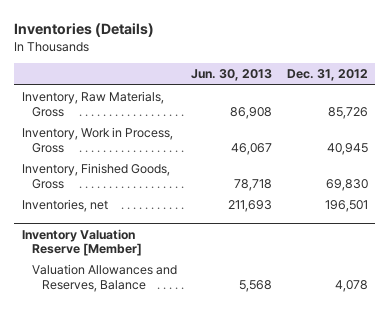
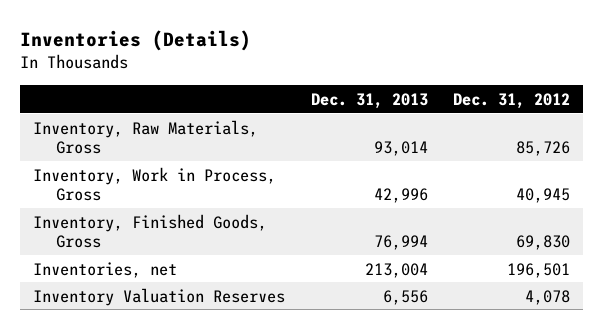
[191,69,273,82] Jun. 30, 2013 -> none
none -> [310,92,428,109] Dec. 31, 2013
[21,228,143,256] Inventory Valuation Reserve [Member] -> none
[32,264,178,292] Valuation Allowances and Reserves, Balance -> [33,287,286,306] Inventory Valuation Reserves

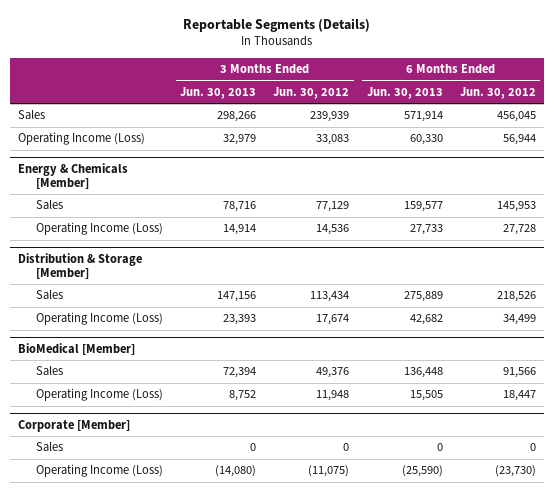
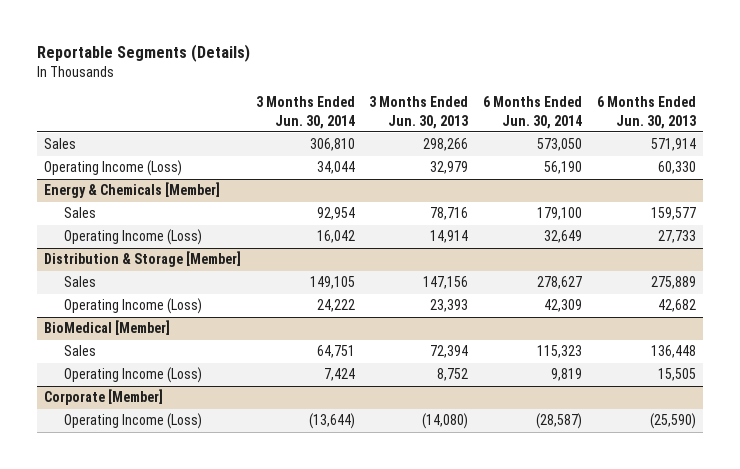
[273,86,350,99] Jun. 30, 2012 -> none
[459,86,536,99] Jun. 30, 2012 -> none
none -> [255,96,355,129] 3 Months Ended Jun. 30, 2014
none -> [483,96,583,129] 6 Months Ended Jun. 30, 2014
[36,442,64,453] Sales -> none

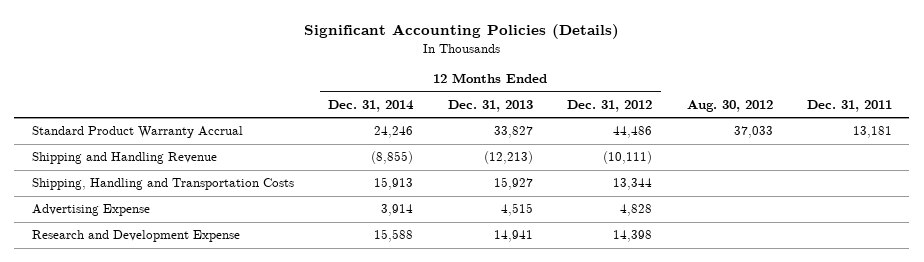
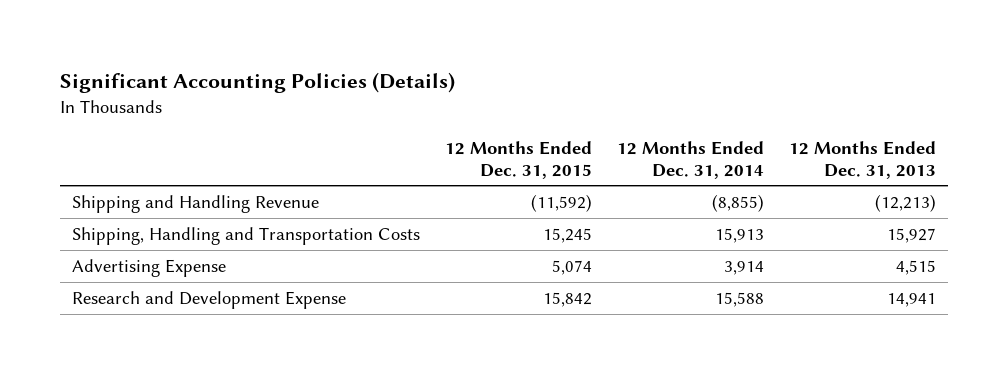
[567,99,653,112] Dec. 31, 2012 -> none
[686,99,773,112] Aug. 30, 2012 -> none
[807,99,893,112] Dec. 31, 2011 -> none
none -> [445,140,593,179] 12 Months Ended Dec. 31, 2015
[31,126,243,139] Standard Product Warranty Accrual -> none

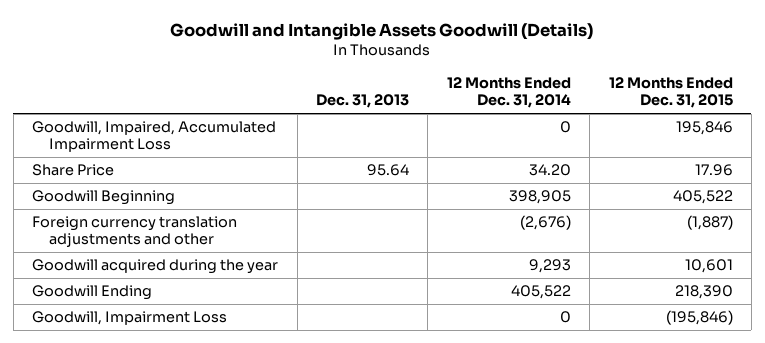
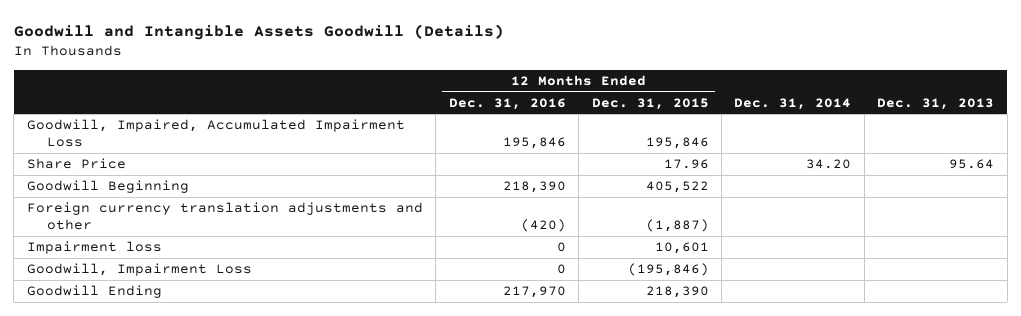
[446,77,571,109] 12 Months Ended Dec. 31, 2014 -> none
none -> [448,97,566,110] Dec. 31, 2016
none -> [734,97,852,110] Dec. 31, 2014
[32,259,279,275] Goodwill acquired during the year -> [26,241,162,255] Impairment loss
[32,285,153,301] Goodwill Ending -> [26,285,162,299] Goodwill Ending

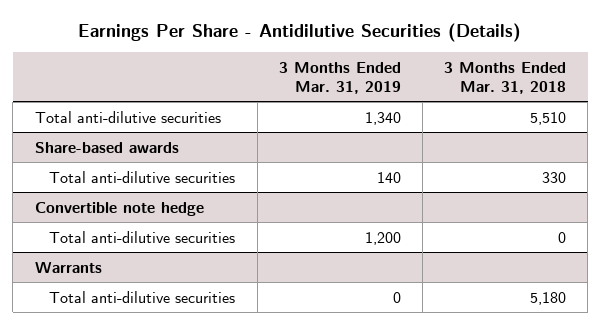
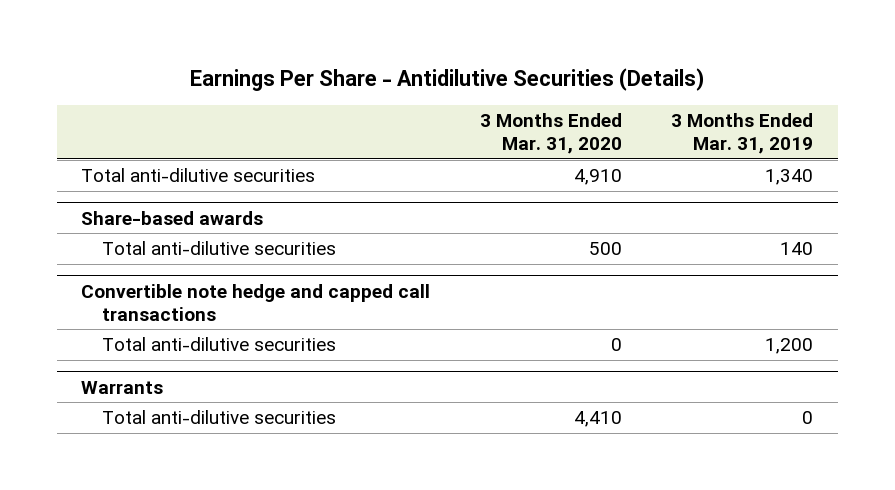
[444,61,567,94] 3 Months Ended Mar. 31, 2018 -> none
none -> [479,112,622,154] 3 Months Ended Mar. 31, 2020
[34,201,204,216] Convertible note hedge -> [81,283,431,321] Convertible note hedge and capped call transactions

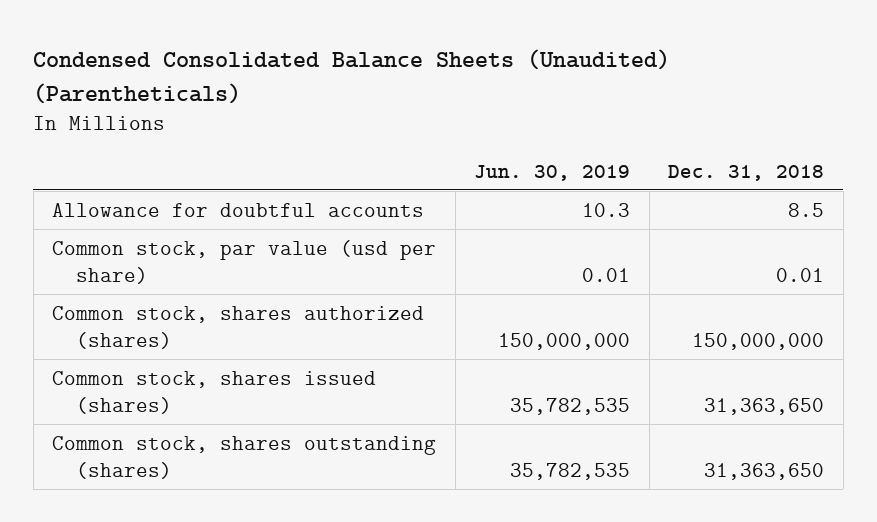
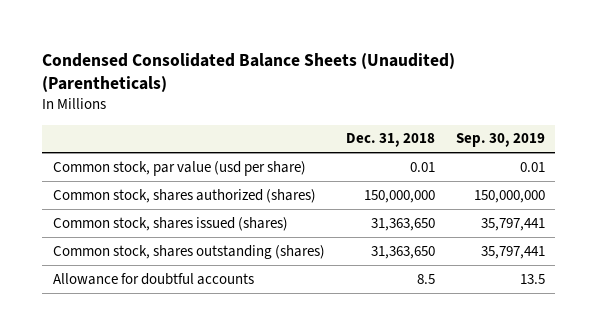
[474,164,631,181] Jun. 30, 2019 -> none
none -> [455,133,545,148] Sep. 30, 2019
[52,202,425,217] Allowance for doubtful accounts -> [52,272,254,285] Allowance for doubtful accounts

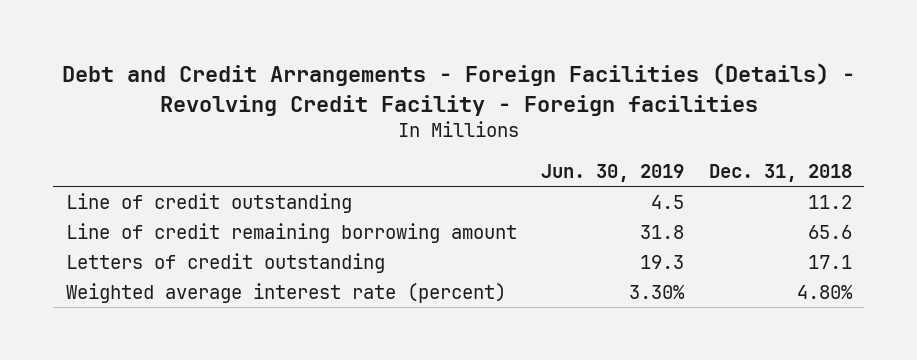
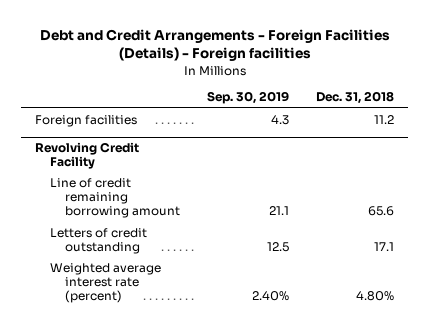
[61,63,855,116] Debt and Credit Arrangements - Foreign Facilities (Details) - Revolving Credit Facility - Foreign facilities -> [39,28,390,62] Debt and Credit Arrangements - Foreign Facilities (Details) - Foreign facilities
[541,163,685,182] Jun. 30, 2019 -> none
none -> [207,91,290,105] Sep. 30, 2019
[65,193,352,214] Line of credit outstanding -> [34,115,137,128] Foreign facilities
none -> [34,142,139,170] Revolving Credit Facility

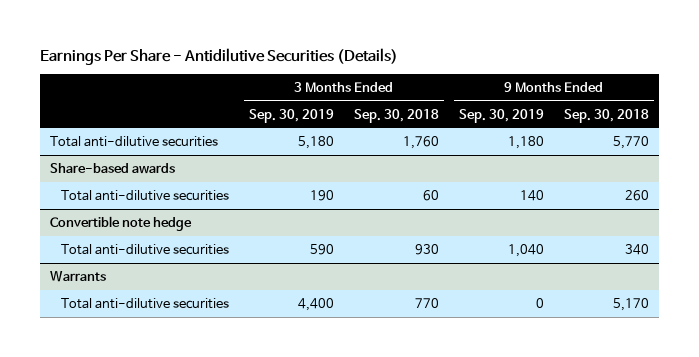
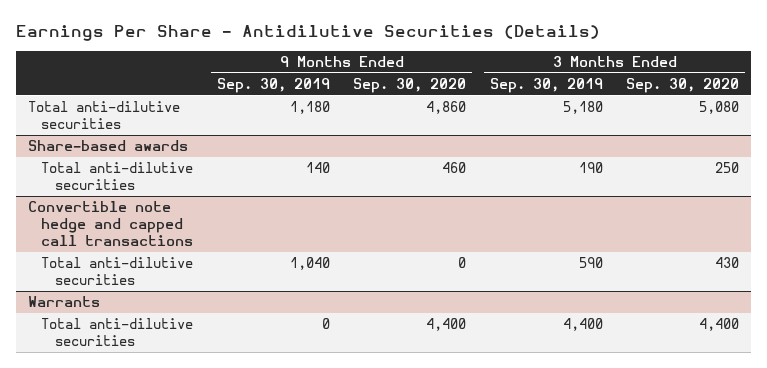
[353,108,439,123] Sep. 30, 2018 -> none
[563,108,649,123] Sep. 30, 2018 -> none
none -> [353,77,467,93] Sep. 30, 2020
none -> [626,77,740,93] Sep. 30, 2020
[50,216,193,232] Convertible note hedge -> [27,201,194,247] Convertible note hedge and capped call transactions

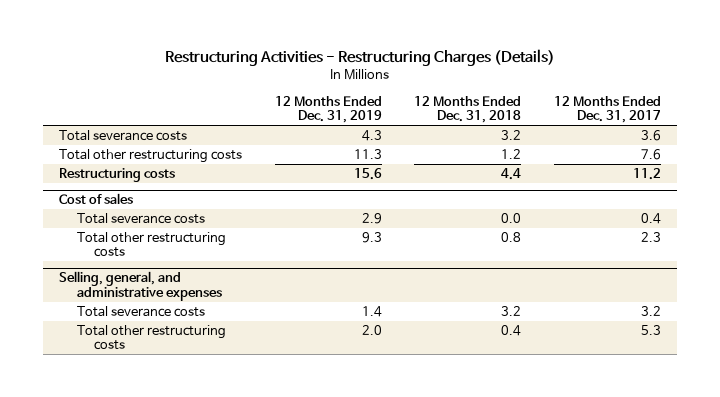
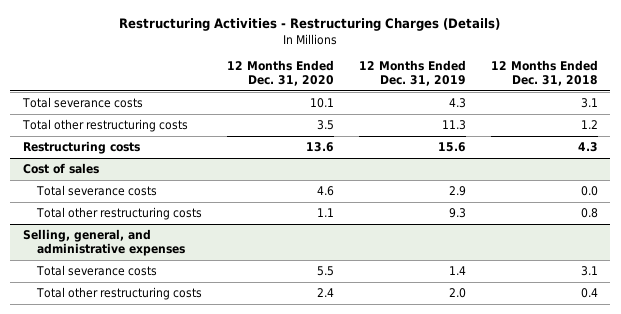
[553,95,661,124] 12 Months Ended Dec. 31, 2017 -> none
none -> [226,59,334,87] 12 Months Ended Dec. 31, 2020
[501,129,522,140] 3.2 -> [580,97,598,108] 3.1
[501,167,522,180] 4.4 -> [577,141,598,152] 4.3
[501,305,522,316] 3.2 -> [580,265,598,276] 3.1

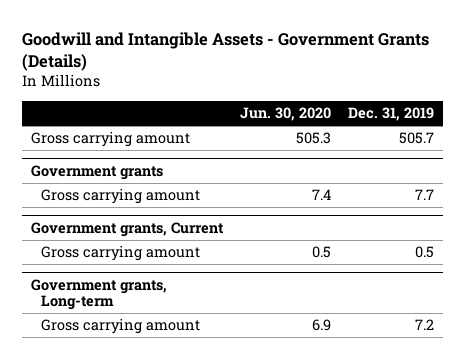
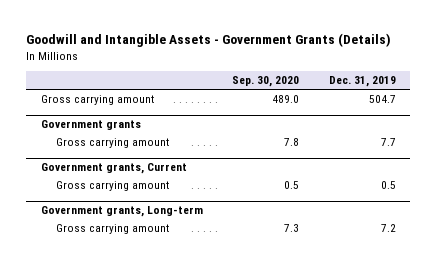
[240,107,332,122] Jun. 30, 2020 -> none
none -> [232,76,300,88] Sep. 30, 2020
[399,132,435,145] 505.7 -> [368,95,396,104] 504.7

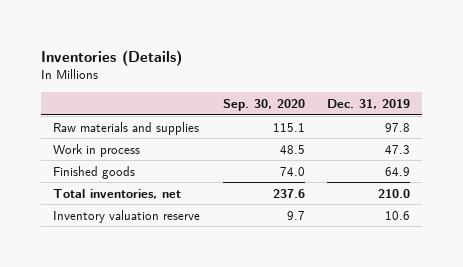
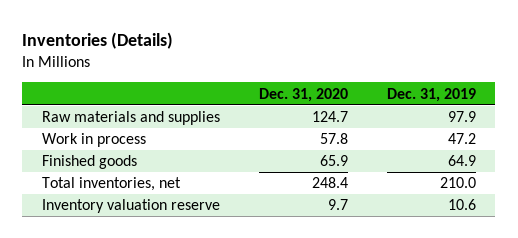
[222,98,305,111] Sep. 30, 2020 -> none
none -> [258,87,348,102] Dec. 31, 2020
[385,122,411,132] 97.8 -> [447,111,476,123] 97.9
[385,144,411,154] 47.3 -> [447,133,476,145] 47.2

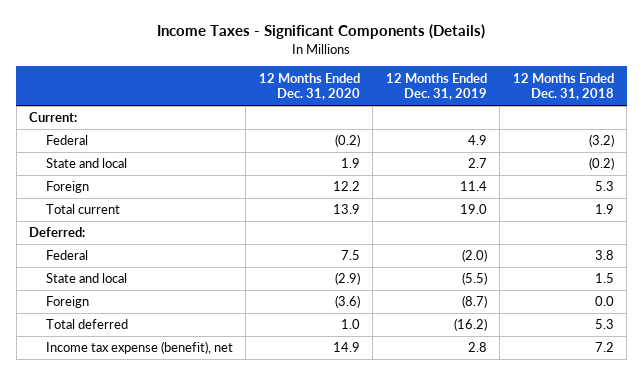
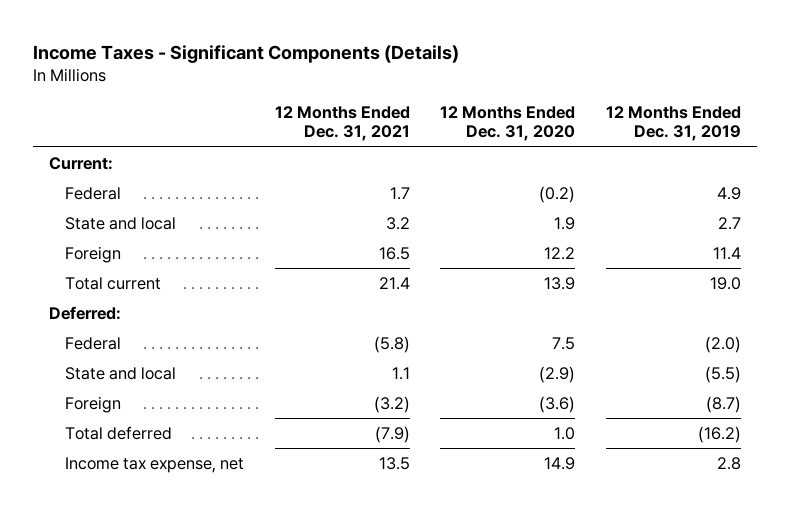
[512,72,614,101] 12 Months Ended Dec. 31, 2018 -> none
none -> [274,105,410,142] 12 Months Ended Dec. 31, 2021
[45,341,233,355] Income tax expense (benefit), net -> [64,456,244,473] Income tax expense, net

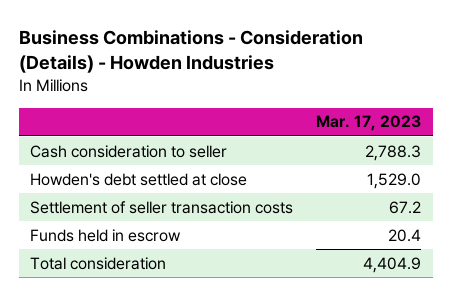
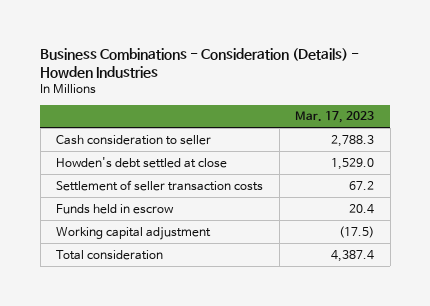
none -> [56,226,212,240] Working capital adjustment
[363,256,422,273] 4,404.9 -> [331,249,375,262] 4,387.4

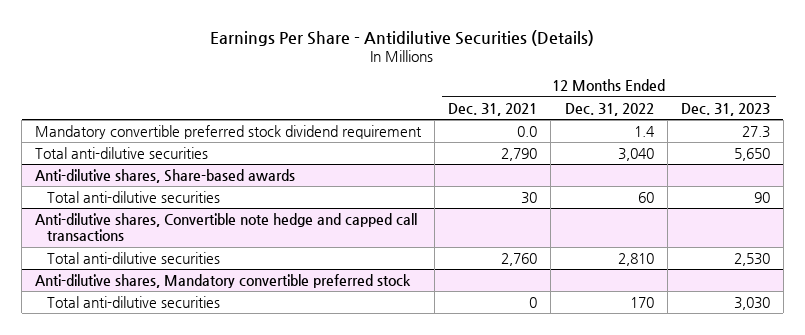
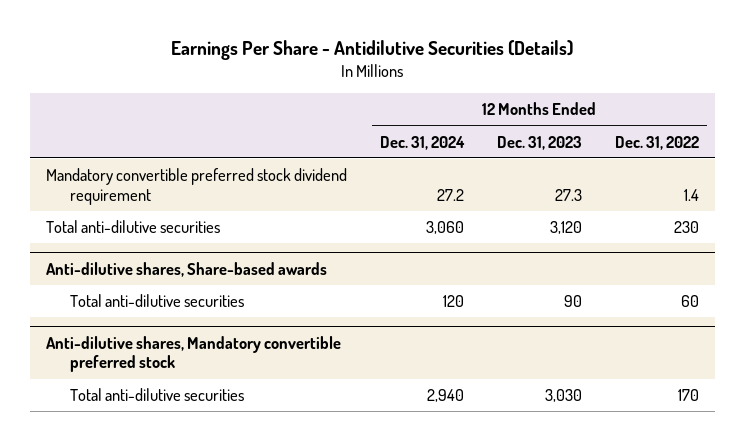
[448,102,538,116] Dec. 31, 2021 -> none
none -> [380,135,466,150] Dec. 31, 2024
[617,147,654,161] 3,040 -> [673,221,699,234] 230
[733,147,770,161] 5,650 -> [549,221,582,235] 3,120
[35,212,418,242] Anti-dilutive shares, Convertible note hedge and capped call transactions -> none
[46,251,220,264] Total anti-dilutive securities -> none

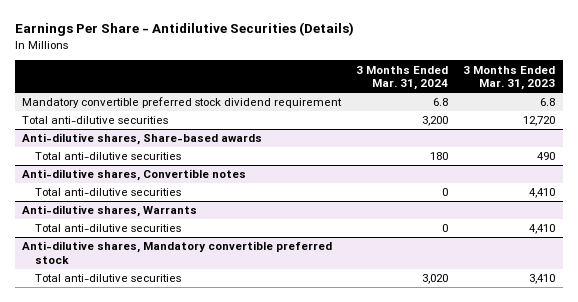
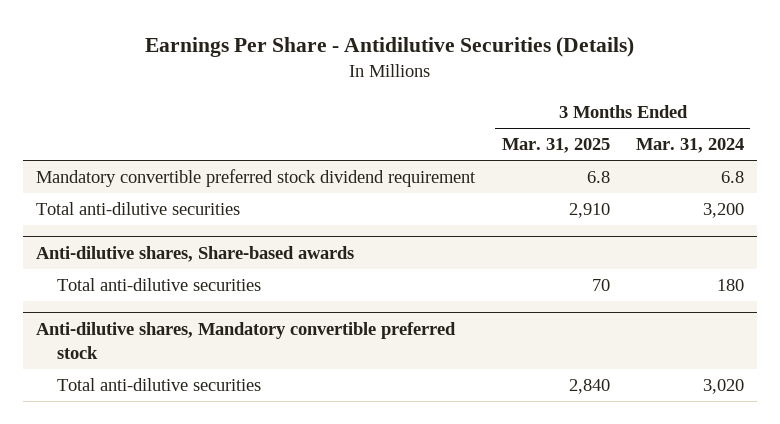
[463,65,556,91] 3 Months Ended Mar. 31, 2023 -> none
none -> [501,138,610,154] Mar. 31, 2025
[22,169,247,182] Anti-dilutive shares, Convertible notes -> none
[34,188,181,197] Total anti-dilutive securities -> none
[22,205,198,218] Anti-dilutive shares, Warrants -> none
[34,224,181,233] Total anti-dilutive securities -> none

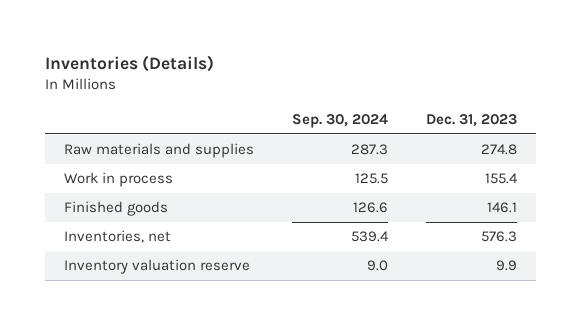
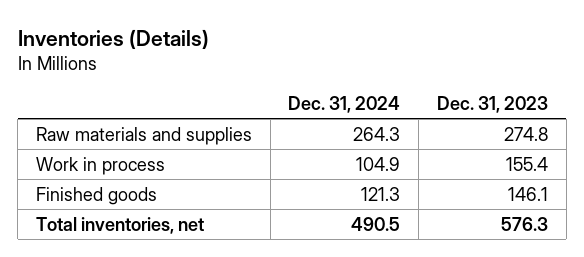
[291,114,388,129] Sep. 30, 2024 -> none
none -> [288,95,401,113] Dec. 31, 2024
[64,259,251,275] Inventory valuation reserve -> none
[64,230,172,244] Inventories, net -> [36,216,205,234] Total inventories, net

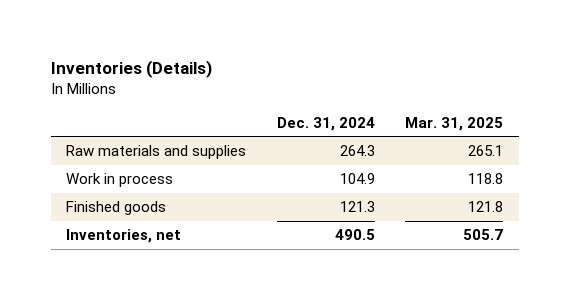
[436,95,548,113] Dec. 31, 2023 -> none
none -> [405,116,504,131] Mar. 31, 2025
[36,216,205,234] Total inventories, net -> [66,229,182,244] Inventories, net

